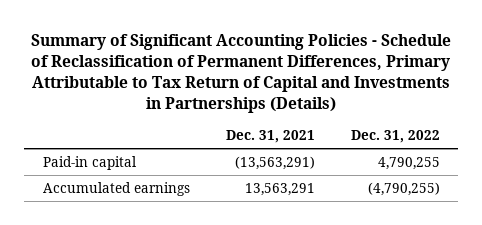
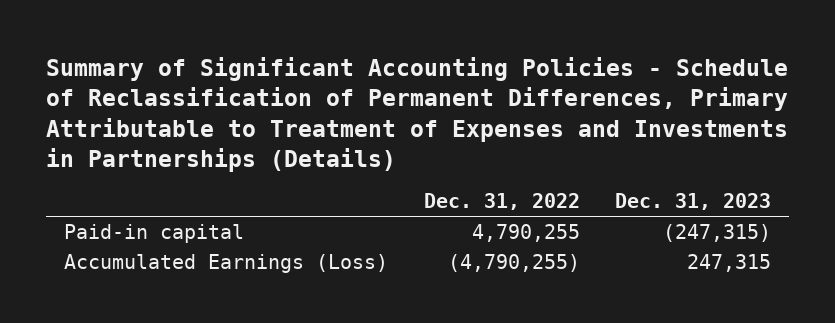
[31,33,452,113] Summary of Significant Accounting Policies - Schedule of Reclassification of Permanent Differences, Primary Attributable to Tax Return of Capital and Investments in Partnerships (Details) -> [46,57,789,172] Summary of Significant Accounting Policies - Schedule of Reclassification of Permanent Differences, Primary Attributable to Treatment of Expenses and Investments in Partnerships (Details)
[225,130,315,144] Dec. 31, 2021 -> none
none -> [615,193,772,211] Dec. 31, 2023
[42,181,190,196] Accumulated earnings -> [64,254,389,274] Accumulated Earnings (Loss)

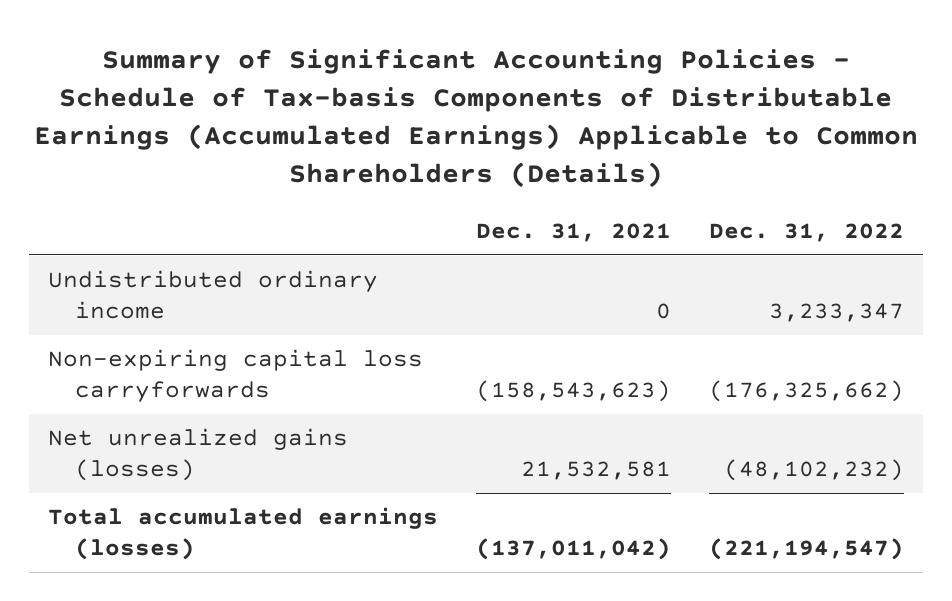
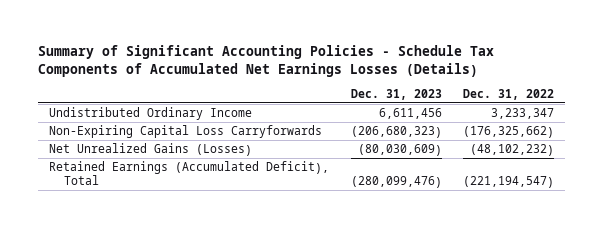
[34,48,919,189] Summary of Significant Accounting Policies - Schedule of Tax-basis Components of Distributable Earnings (Accumulated Earnings) Applicable to Common Shareholders (Details) -> [38,44,495,77] Summary of Significant Accounting Policies - Schedule Tax Components of Accumulated Net Earnings Losses (Details)
[476,223,672,243] Dec. 31, 2021 -> none
none -> [350,88,442,100] Dec. 31, 2023
[48,270,379,319] Undistributed ordinary income -> [49,107,253,121] Undistributed Ordinary Income
[48,349,424,402] Non-expiring capital loss carryforwards -> [49,125,323,139] Non-Expiring Capital Loss Carryforwards
[48,428,349,481] Net unrealized gains (losses) -> [49,143,253,157] Net Unrealized Gains (Losses)
[48,507,439,560] Total accumulated earnings (losses) -> [49,161,330,186] Retained Earnings (Accumulated Deficit), Total

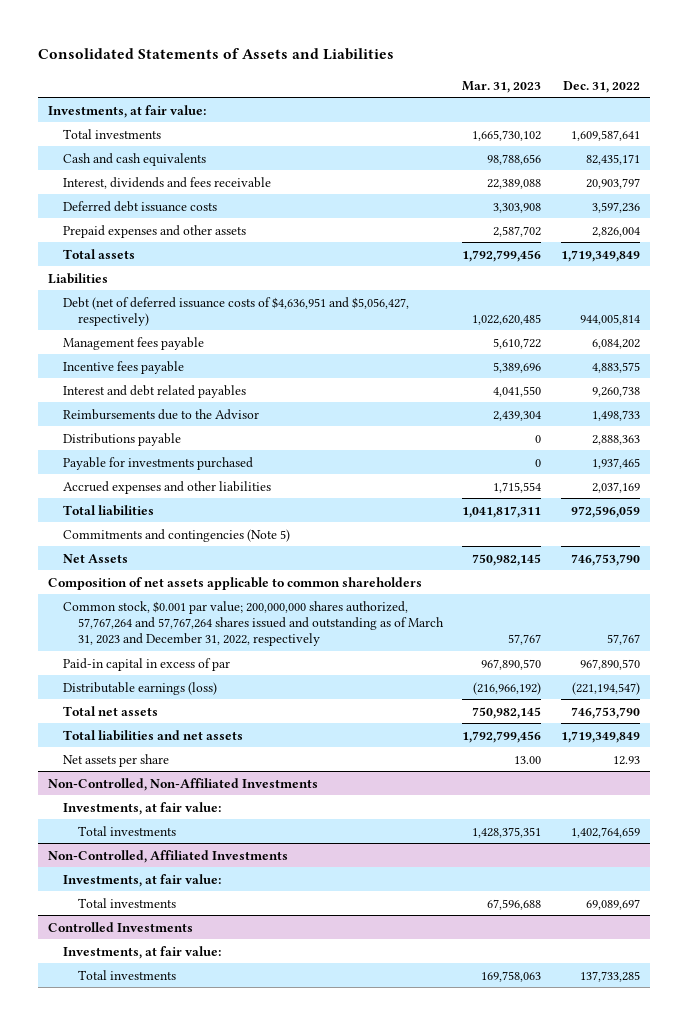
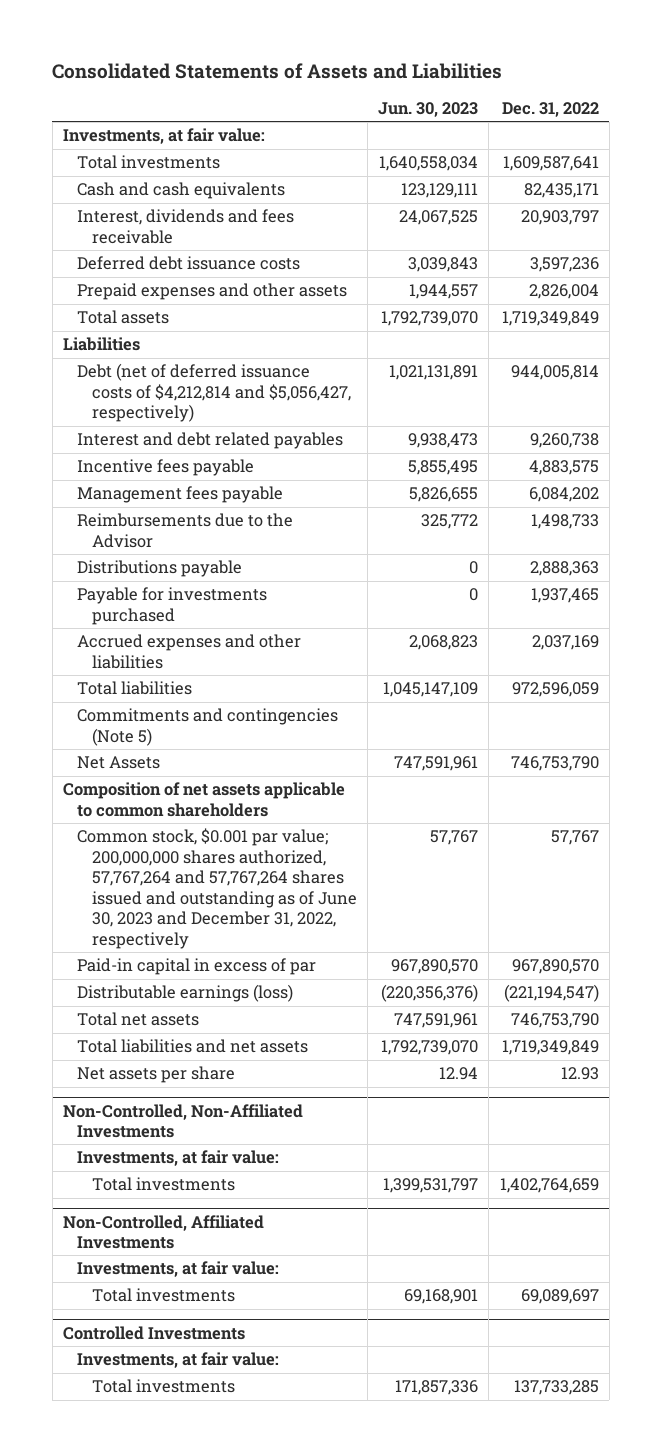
[462,80,542,93] Mar. 31, 2023 -> none
none -> [378,101,479,117] Jun. 30, 2023
[62,296,409,326] Debt (net of deferred issuance costs of $4,636,951 and $5,056,427, respectively) -> [77,363,352,423] Debt (net of deferred issuance costs of $4,212,814 and $5,056,427, respectively)
[62,360,184,374] Incentive fees payable -> [77,459,255,477] Incentive fees payable
[62,336,204,350] Management fees payable -> [77,486,284,504] Management fees payable
[62,600,444,647] Common stock, $0.001 par value; 200,000,000 shares authorized, 57,767,264 and 57,767,264 shares issued and outstanding as of March 31, 2023 and December 31, 2022, respectively -> [77,828,358,949] Common stock, $0.001 par value; 200,000,000 shares authorized, 57,767,264 and 57,767,264 shares issued and outstanding as of June 30, 2023 and December 31, 2022, respectively

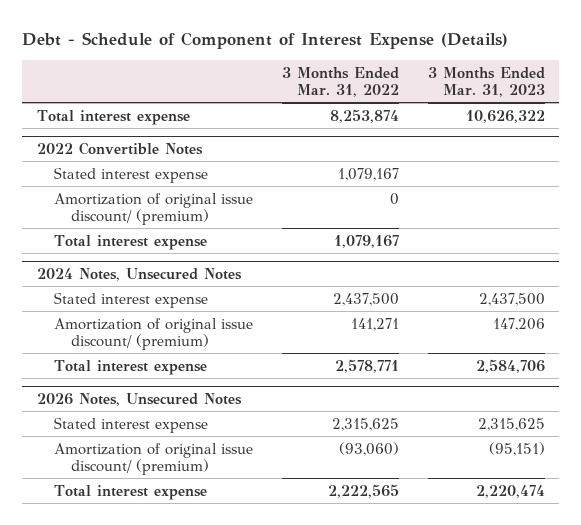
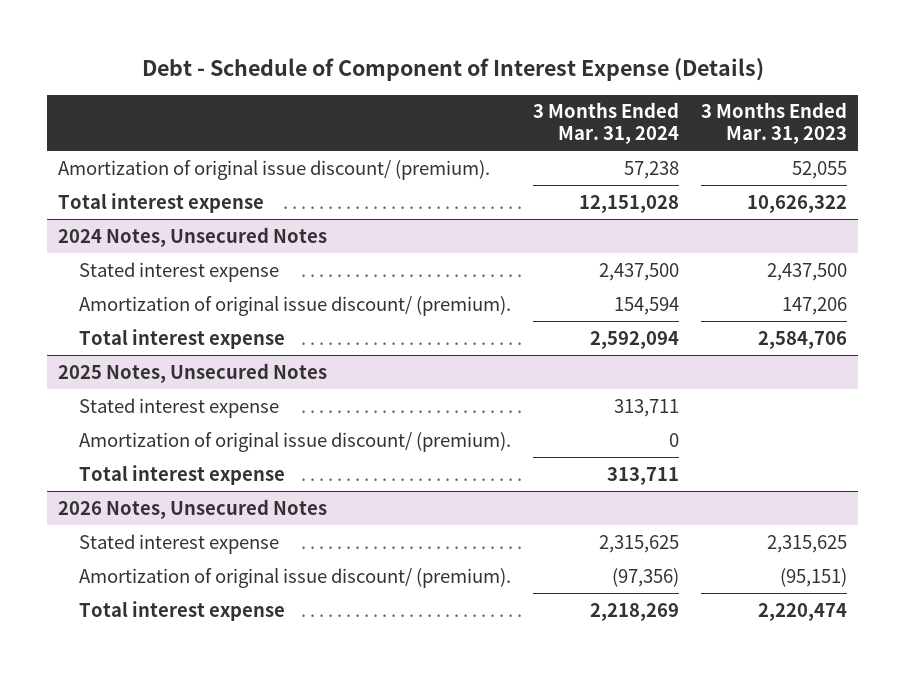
[281,66,399,98] 3 Months Ended Mar. 31, 2022 -> none
none -> [532,102,679,145] 3 Months Ended Mar. 31, 2024
none -> [58,159,491,180] Amortization of original issue discount/ (premium).
[36,142,203,156] 2022 Convertible Notes -> none
[53,166,208,183] Stated interest expense -> none
[53,192,253,225] Amortization of original issue discount/ (premium) -> none
[53,234,207,250] Total interest expense -> none
[53,317,253,350] Amortization of original issue discount/ (premium) -> [78,295,511,316] Amortization of original issue discount/ (premium).
none -> [58,362,328,383] 2025 Notes, Unsecured Notes
none -> [78,397,279,418] Stated interest expense
none -> [78,431,511,452] Amortization of original issue discount/ (premium).
none -> [78,464,285,485] Total interest expense
[53,442,253,475] Amortization of original issue discount/ (premium) -> [78,567,511,588] Amortization of original issue discount/ (premium).

